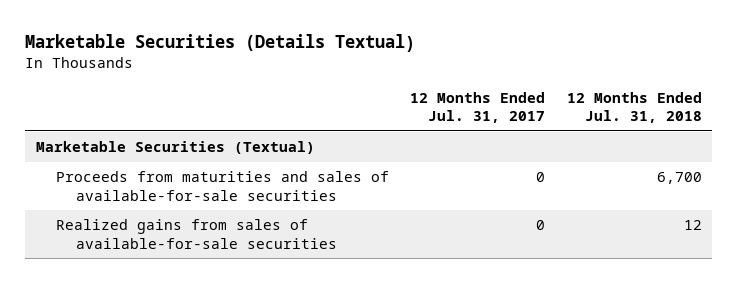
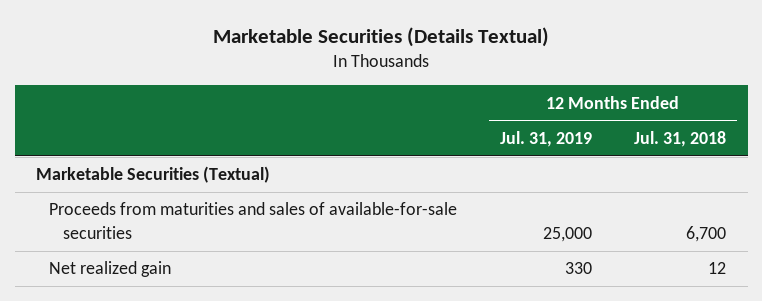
[410,91,546,124] 12 Months Ended Jul. 31, 2017 -> none
none -> [499,131,592,148] Jul. 31, 2019
[56,219,338,249] Realized gains from sales of available-for-sale securities -> [49,261,172,278] Net realized gain

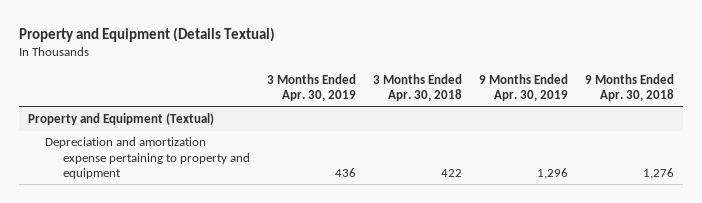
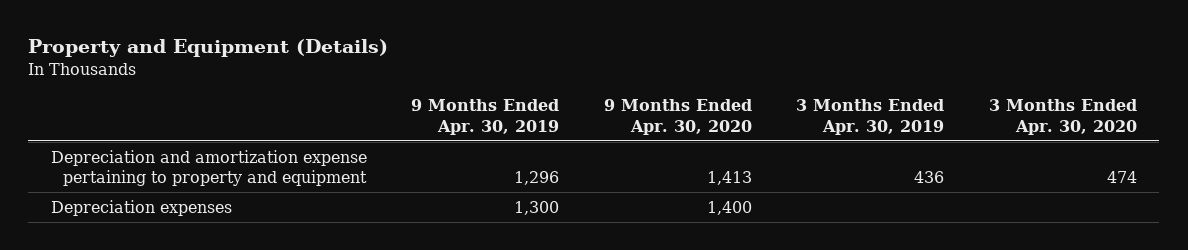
[19,26,276,42] Property and Equipment (Details Textual) -> [28,39,389,58] Property and Equipment (Details)
[372,74,462,102] 3 Months Ended Apr. 30, 2018 -> none
[585,74,675,102] 9 Months Ended Apr. 30, 2018 -> none
none -> [603,99,752,135] 9 Months Ended Apr. 30, 2020
none -> [988,99,1137,135] 3 Months Ended Apr. 30, 2020
[27,113,214,126] Property and Equipment (Textual) -> none
none -> [50,199,232,216] Depreciation expenses

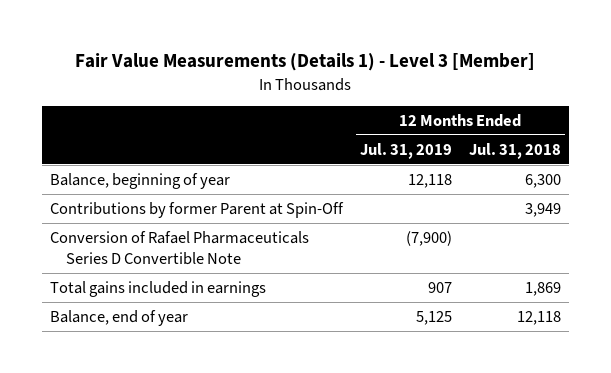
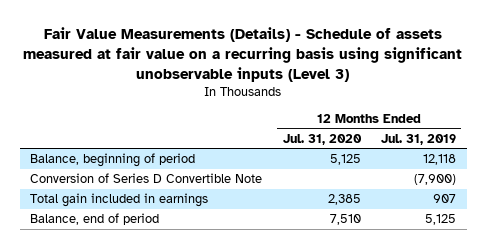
[75,53,536,72] Fair Value Measurements (Details 1) - Level 3 [Member] -> [23,27,463,82] Fair Value Measurements (Details) - Schedule of assets measured at fair value on a recurring basis using significant unobservable inputs (Level 3)
[468,142,561,159] Jul. 31, 2018 -> none
none -> [282,133,362,145] Jul. 31, 2020
[50,201,345,218] Contributions by former Parent at Spin-Off -> none
[50,172,231,189] Balance, beginning of year -> [29,153,195,168] Balance, beginning of period
[50,230,310,265] Conversion of Rafael Pharmaceuticals Series D Convertible Note -> [29,173,262,184] Conversion of Series D Convertible Note
[50,280,267,297] Total gains included in earnings -> [29,193,208,208] Total gain included in earnings
[50,309,189,326] Balance, end of year -> [29,213,159,226] Balance, end of period

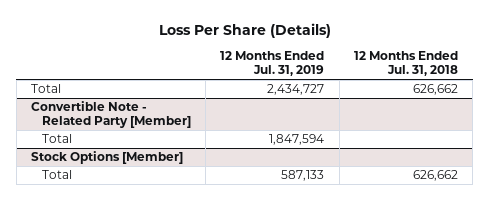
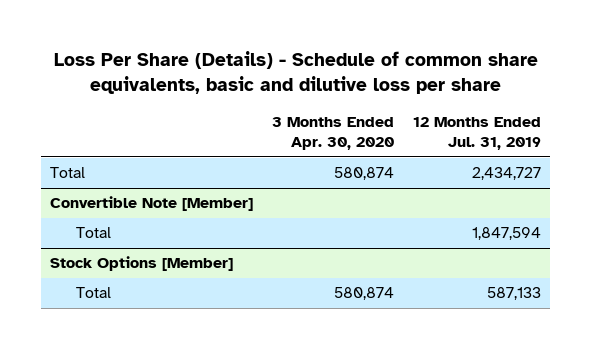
[158,22,331,38] Loss Per Share (Details) -> [53,50,538,94] Loss Per Share (Details) - Schedule of common share equivalents, basic and dilutive loss per share
[353,51,458,77] 12 Months Ended Jul. 31, 2018 -> none
none -> [272,117,395,151] 3 Months Ended Apr. 30, 2020
[31,101,191,129] Convertible Note - Related Party [Member] -> [50,196,254,212] Convertible Note [Member]

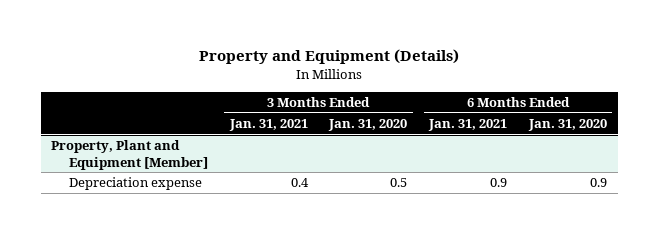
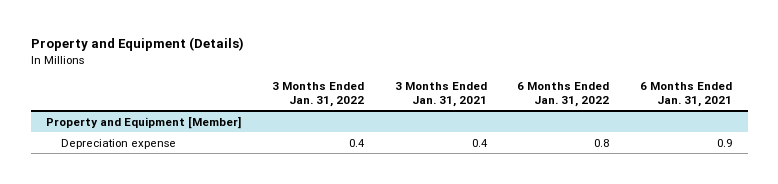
[328,119,408,132] Jan. 31, 2020 -> none
[527,119,607,132] Jan. 31, 2020 -> none
none -> [272,81,365,107] 3 Months Ended Jan. 31, 2022
none -> [517,81,610,107] 6 Months Ended Jan. 31, 2022
[51,140,208,170] Property, Plant and Equipment [Member] -> [46,115,242,129] Property and Equipment [Member]

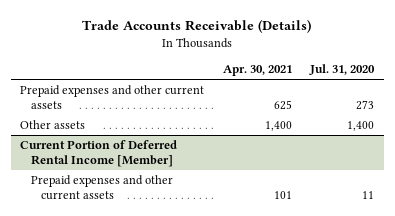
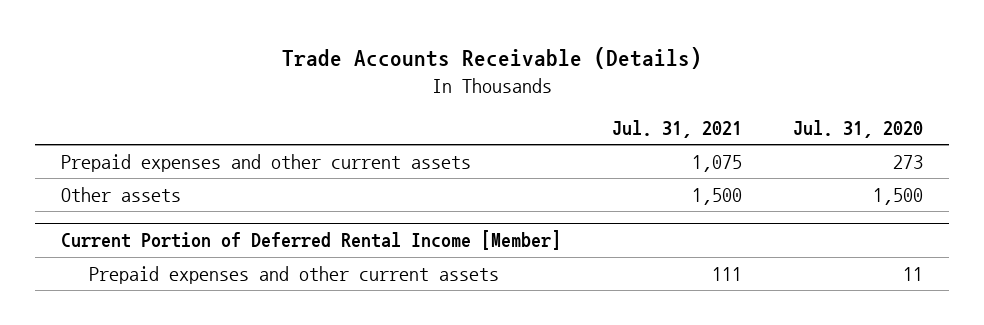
[222,65,292,77] Apr. 30, 2021 -> none
none -> [612,119,743,138] Jul. 31, 2021
[347,121,375,132] 1,400 -> [873,187,924,205] 1,500

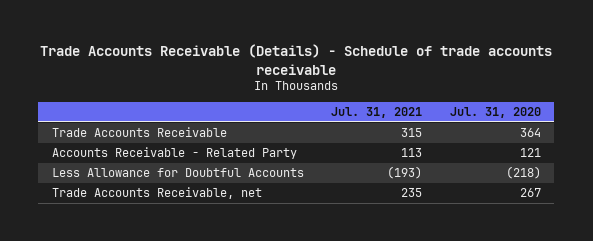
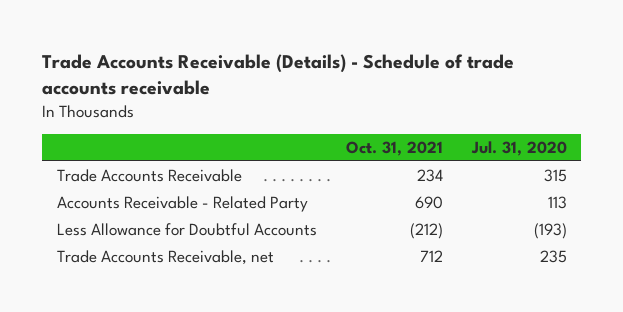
[331,107,423,119] Jul. 31, 2021 -> none
none -> [345,140,443,156] Oct. 31, 2021
[519,128,541,138] 364 -> [543,169,567,183] 315
[519,148,541,158] 121 -> [547,196,567,210] 113
[505,166,541,180] (218) -> [533,223,567,240] (193)
[519,188,541,198] 267 -> [539,250,567,264] 235

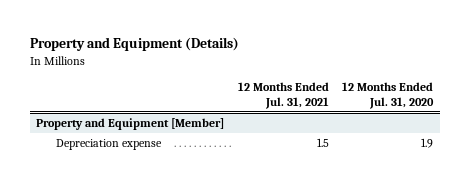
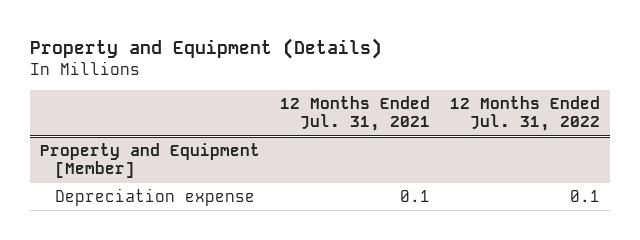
[342,81,435,110] 12 Months Ended Jul. 31, 2020 -> none
none -> [449,96,600,132] 12 Months Ended Jul. 31, 2022
[316,137,329,147] 1.5 -> [399,190,430,203] 0.1

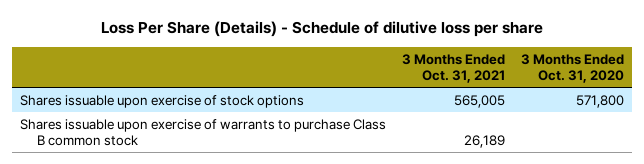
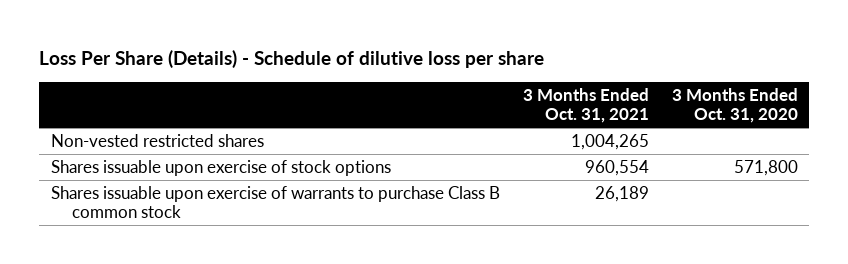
none -> [50,133,264,147] Non-vested restricted shares
[454,94,506,108] 565,005 -> [584,159,649,176] 960,554

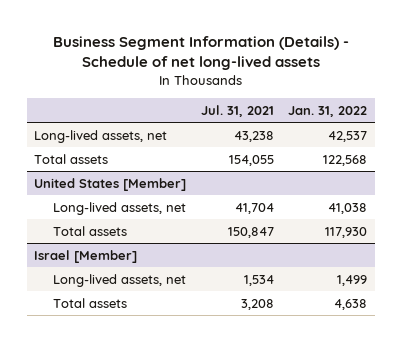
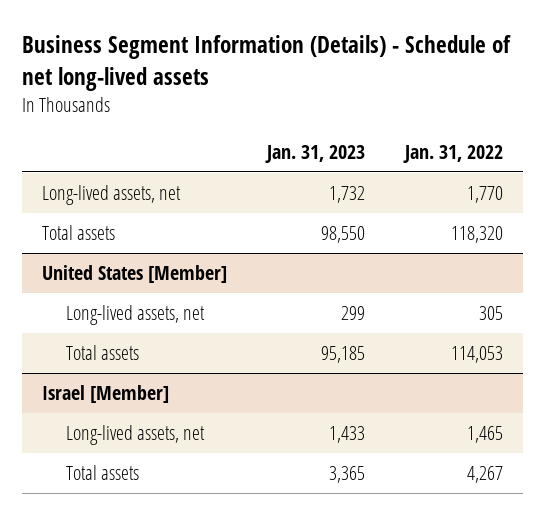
[200,104,274,117] Jul. 31, 2021 -> none
none -> [265,145,366,164] Jan. 31, 2023
[328,130,368,142] 42,537 -> [466,185,503,203] 1,770
[323,154,368,166] 122,568 -> [450,225,503,243] 118,320
[328,202,368,214] 41,038 -> [478,305,503,320] 305
[325,226,368,238] 117,930 -> [450,345,503,363] 114,053
[337,274,368,286] 1,499 -> [466,425,503,443] 1,465
[334,298,368,310] 4,638 -> [466,465,503,483] 4,267

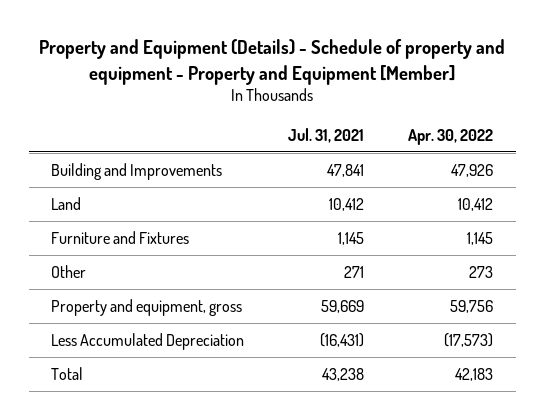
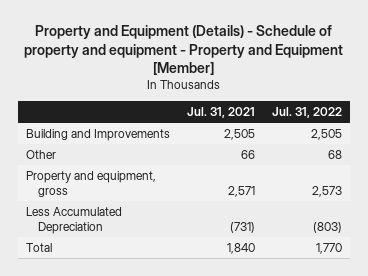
[408,128,494,145] Apr. 30, 2022 -> none
none -> [271,107,342,119] Jul. 31, 2022
[51,196,82,210] Land -> none
[51,230,190,244] Furniture and Fixtures -> none
[327,163,365,177] 47,841 -> [223,128,255,140] 2,505
[344,265,365,278] 271 -> [240,149,255,159] 66
[321,299,365,313] 59,669 -> [227,186,255,198] 2,571
[320,332,365,347] (16,431) -> [229,222,255,234] (731)
[322,367,365,381] 43,238 -> [226,242,255,254] 1,840

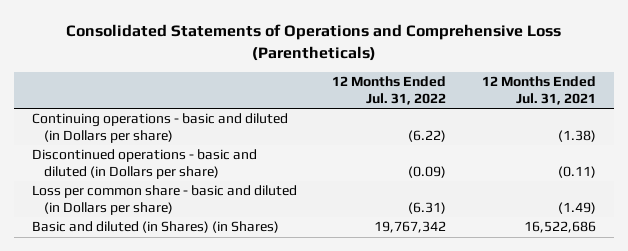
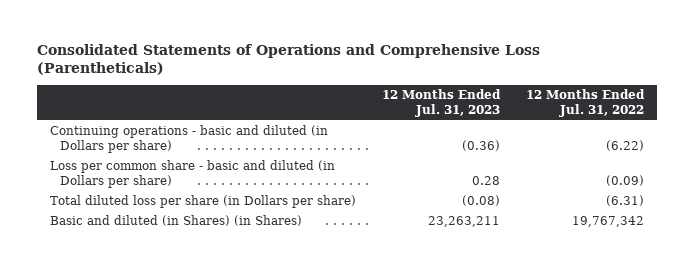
[481,76,596,105] 12 Months Ended Jul. 31, 2021 -> none
none -> [382,89,502,118] 12 Months Ended Jul. 31, 2023
[31,149,257,179] Discontinued operations - basic and diluted (in Dollars per share) -> [49,160,335,189] Loss per common share - basic and diluted (in Dollars per share)
[31,185,297,215] Loss per common share - basic and diluted (in Dollars per share) -> [49,195,356,209] Total diluted loss per share (in Dollars per share)

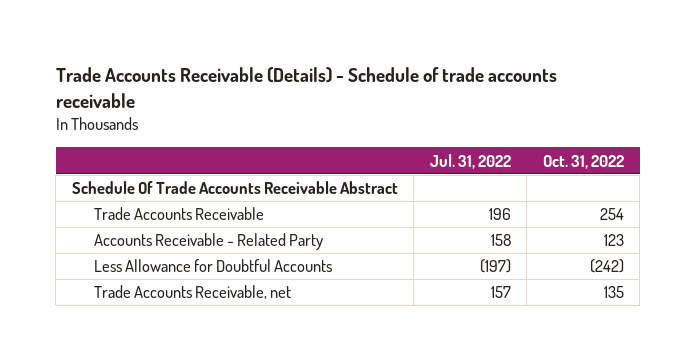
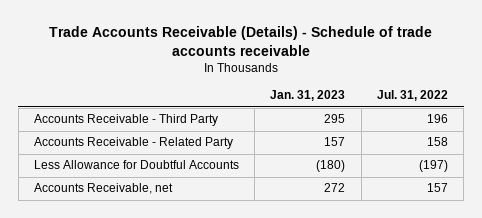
[542,154,624,169] Oct. 31, 2022 -> none
none -> [270,90,346,102] Jan. 31, 2023
[71,181,398,195] Schedule Of Trade Accounts Receivable Abstract -> none
[93,207,264,221] Trade Accounts Receivable -> [34,114,219,127] Accounts Receivable - Third Party
[93,285,291,300] Trade Accounts Receivable, net -> [34,183,174,195] Accounts Receivable, net

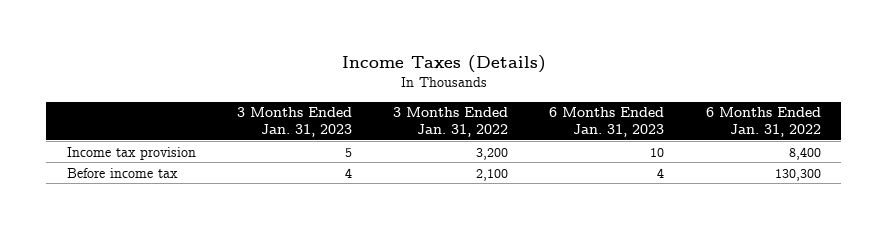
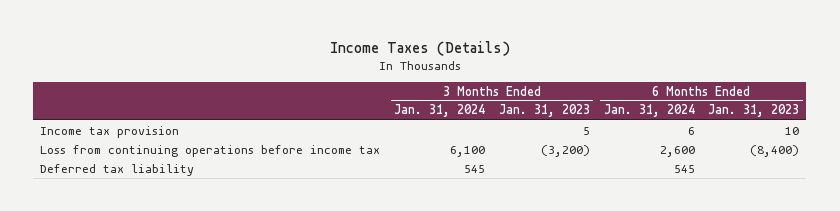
[393,107,509,138] 3 Months Ended Jan. 31, 2022 -> none
[705,107,821,138] 6 Months Ended Jan. 31, 2022 -> none
none -> [394,104,486,118] Jan. 31, 2024
none -> [603,104,695,118] Jan. 31, 2024
[66,167,178,178] Before income tax -> [40,144,381,157] Loss from continuing operations before income tax
[345,167,353,178] 4 -> [540,144,590,157] (3,200)
[657,167,665,178] 4 -> [750,144,800,157] (8,400)
none -> [40,163,195,176] Deferred tax liability

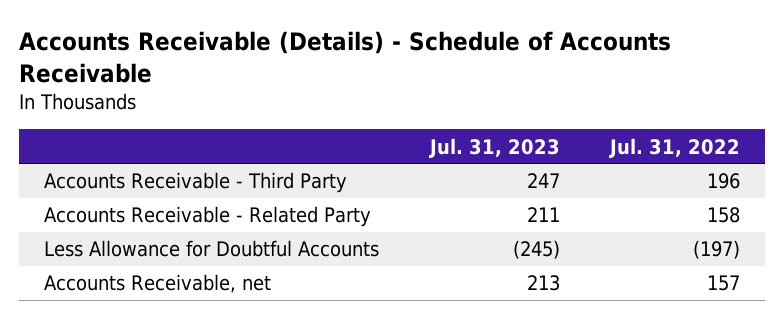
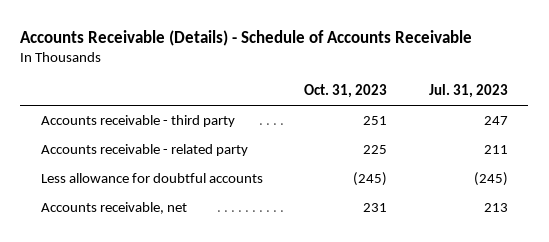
[609,137,741,158] Jul. 31, 2022 -> none
none -> [304,84,388,99] Oct. 31, 2023
[44,172,348,194] Accounts Receivable - Third Party -> [41,115,236,128] Accounts receivable - third party
[44,206,372,228] Accounts Receivable - Related Party -> [41,144,249,157] Accounts receivable - related party
[44,240,380,258] Less Allowance for Doubtful Accounts -> [41,173,264,184] Less allowance for doubtful accounts
[44,274,272,294] Accounts Receivable, net -> [41,202,188,215] Accounts receivable, net

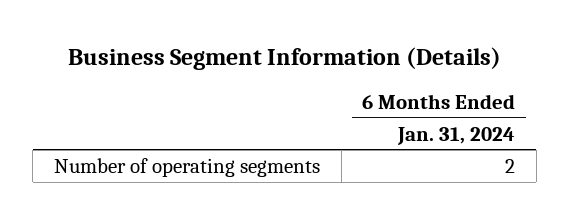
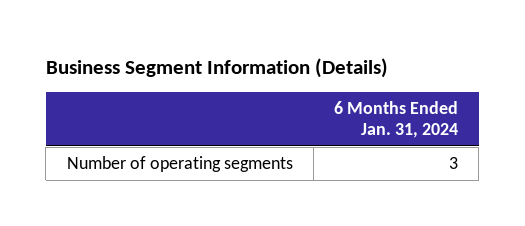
[505,158,516,173] 2 -> [449,157,459,170] 3

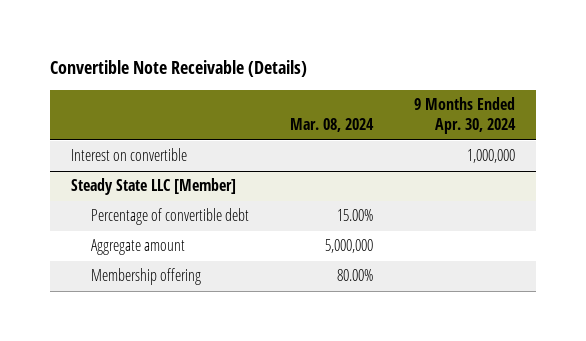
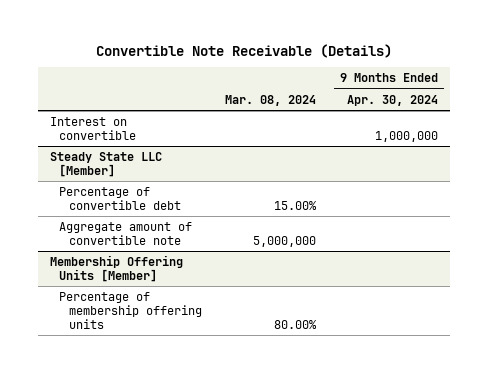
[91,239,186,256] Aggregate amount -> [59,221,193,245] Aggregate amount of convertible note
none -> [49,254,183,282] Membership Offering Units [Member]
[91,268,202,286] Membership offering -> [59,291,202,329] Percentage of membership offering units

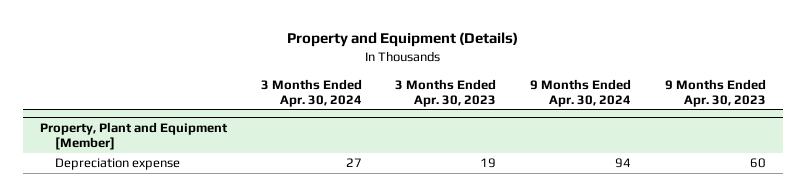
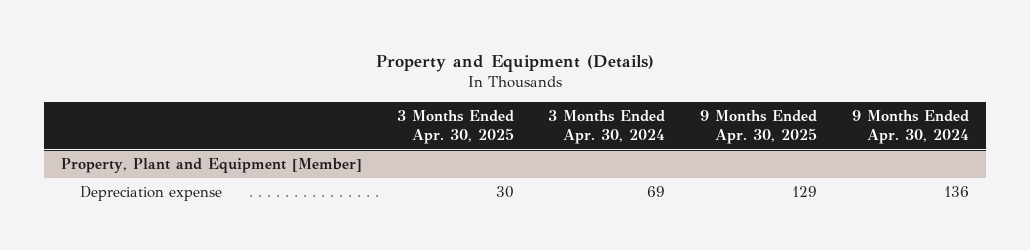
[395,78,497,107] 3 Months Ended Apr. 30, 2023 -> none
[664,78,766,107] 9 Months Ended Apr. 30, 2023 -> none
none -> [396,110,514,145] 3 Months Ended Apr. 30, 2025
none -> [699,110,817,145] 9 Months Ended Apr. 30, 2025
[345,158,362,168] 27 -> [647,186,666,198] 69
[615,158,632,169] 94 -> [943,186,969,198] 136

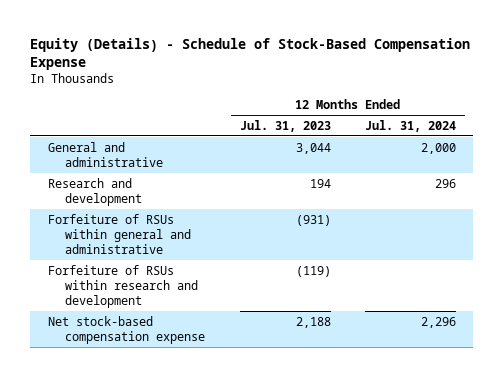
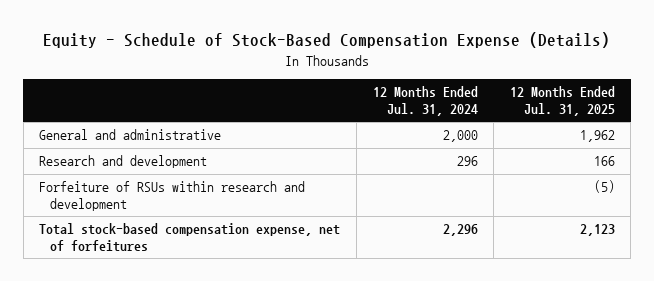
[30,37,471,71] Equity (Details) - Schedule of Stock-Based Compensation Expense -> [43,32,611,49] Equity - Schedule of Stock-Based Compensation Expense (Details)
[239,119,331,132] Jul. 31, 2023 -> none
none -> [509,86,615,116] 12 Months Ended Jul. 31, 2025
[47,213,192,255] Forfeiture of RSUs within general and administrative -> none
[47,315,206,344] Net stock-based compensation expense -> [39,223,341,252] Total stock-based compensation expense, net of forfeitures

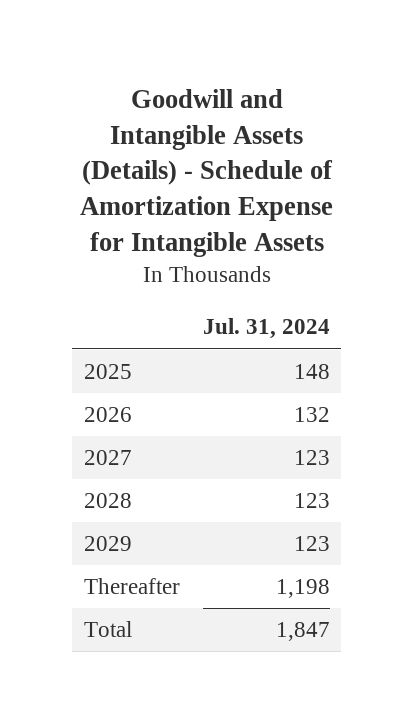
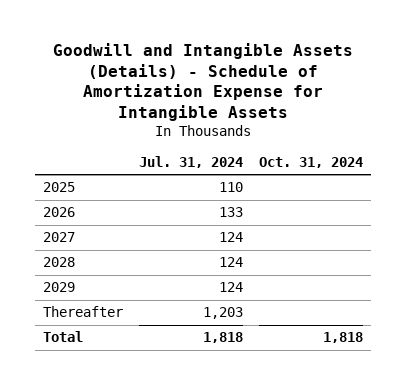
none -> [259,156,364,168] Oct. 31, 2024
[293,364,330,380] 148 -> [219,182,244,193] 110
[293,407,330,423] 132 -> [219,207,244,218] 133
[293,450,330,466] 123 -> [219,232,244,243] 124
[293,493,330,509] 123 -> [219,257,244,268] 124
[293,536,330,552] 123 -> [219,282,244,293] 124
[275,579,330,599] 1,198 -> [203,307,244,320] 1,203
[275,622,330,642] 1,847 -> [203,332,244,344] 1,818

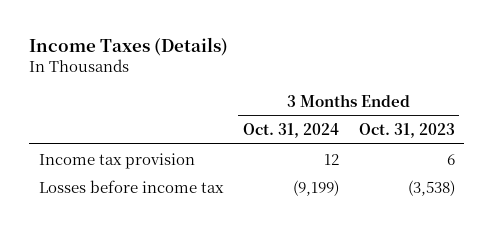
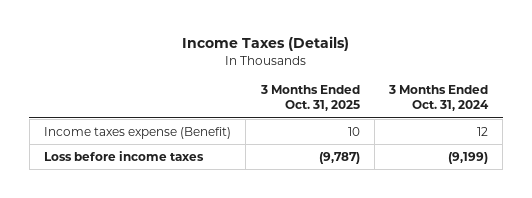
[358,123,455,139] Oct. 31, 2023 -> none
none -> [259,84,360,112] 3 Months Ended Oct. 31, 2025
[39,152,196,169] Income tax provision -> [44,126,232,139] Income taxes expense (Benefit)
[39,179,225,193] Losses before income tax -> [44,150,205,161] Loss before income taxes

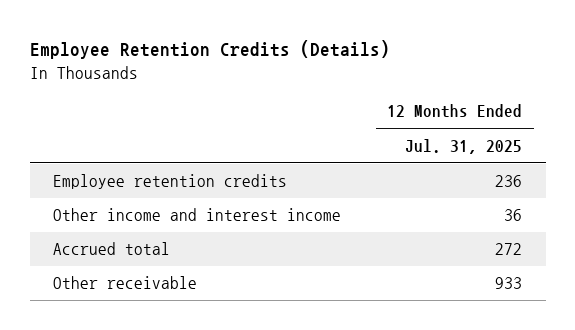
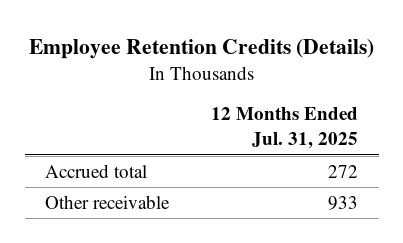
[52,174,287,190] Employee retention credits -> none
[52,208,341,222] Other income and interest income -> none

